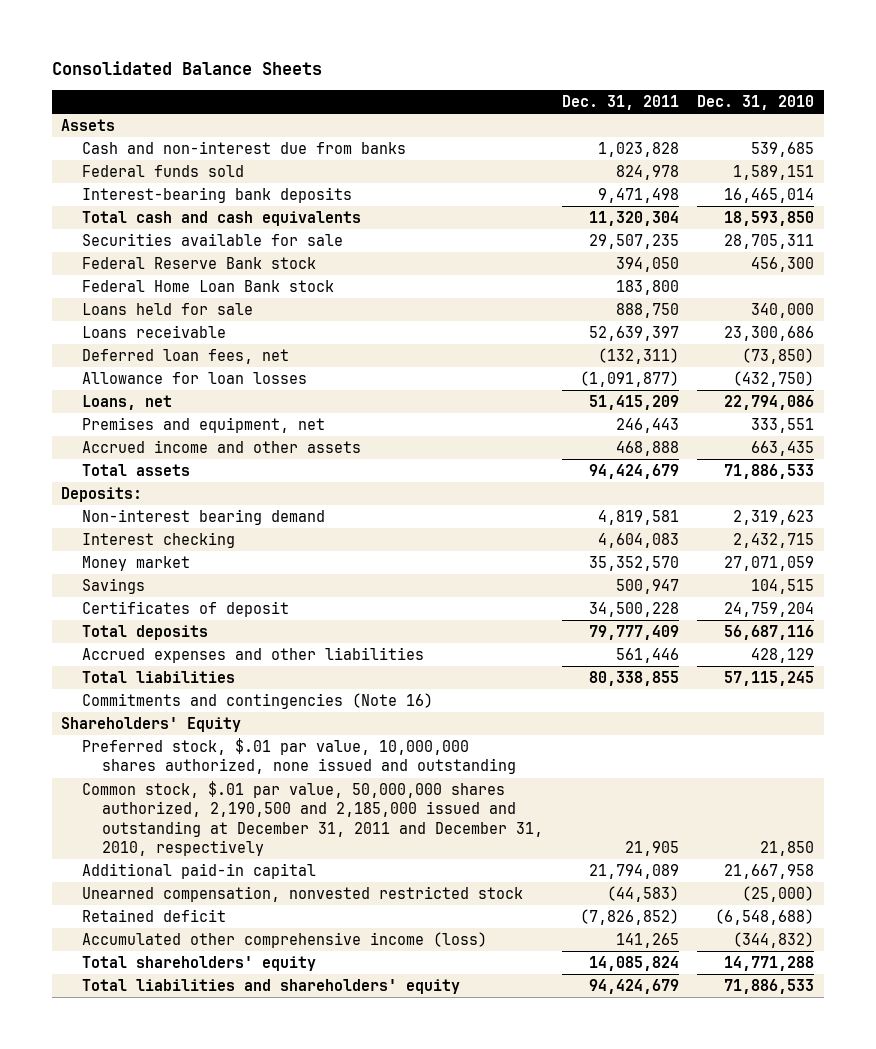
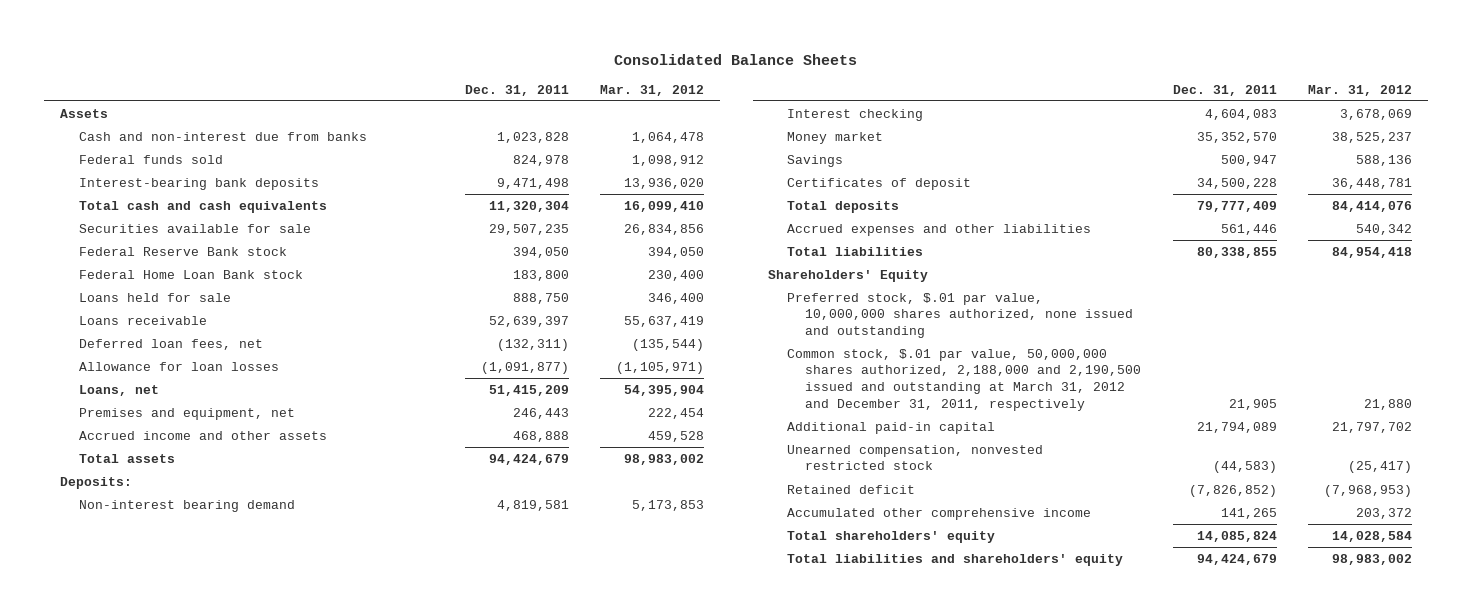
[697,95,815,111] Dec. 31, 2010 -> none
none -> [600,84,705,96] Mar. 31, 2012
[81,693,433,710] Commitments and contingencies (Note 16) -> none
[81,781,544,856] Common stock, $.01 par value, 50,000,000 shares authorized, 2,190,500 and 2,185,000 issued and outstanding at December 31, 2011 and December 31, 2010, respectively -> [786,348,1142,411] Common stock, $.01 par value, 50,000,000 shares authorized, 2,188,000 and 2,190,500 issued and outstanding at March 31, 2012 and December 31, 2011, respectively
[81,932,487,949] Accumulated other comprehensive income (loss) -> [786,507,1091,520] Accumulated other comprehensive income

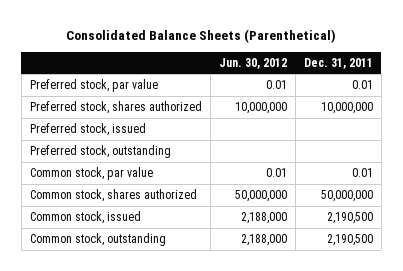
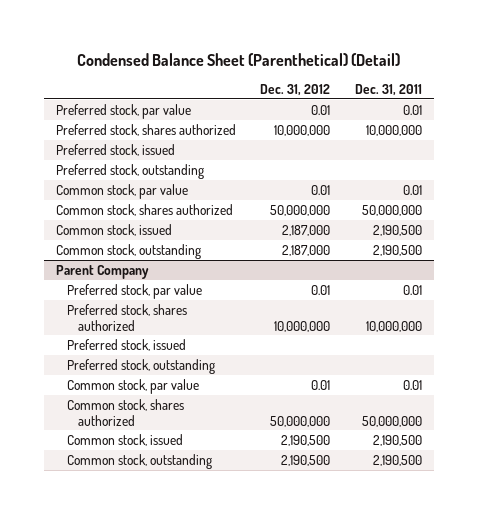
[66,28,337,43] Consolidated Balance Sheets (Parenthetical) -> [76,52,400,66] Condensed Balance Sheet (Parenthetical) (Detail)
[218,57,287,69] Jun. 30, 2012 -> none
none -> [260,84,331,97] Dec. 31, 2012
none -> [56,264,150,279] Parent Company
none -> [67,283,203,299] Preferred stock, par value
none -> [67,303,188,331] Preferred stock, shares authorized
none -> [67,338,187,351] Preferred stock, issued
none -> [67,358,216,374] Preferred stock, outstanding
none -> [67,378,200,394] Common stock, par value
none -> [67,398,185,426] Common stock, shares authorized
none -> [67,433,184,446] Common stock, issued
none -> [67,453,213,469] Common stock, outstanding

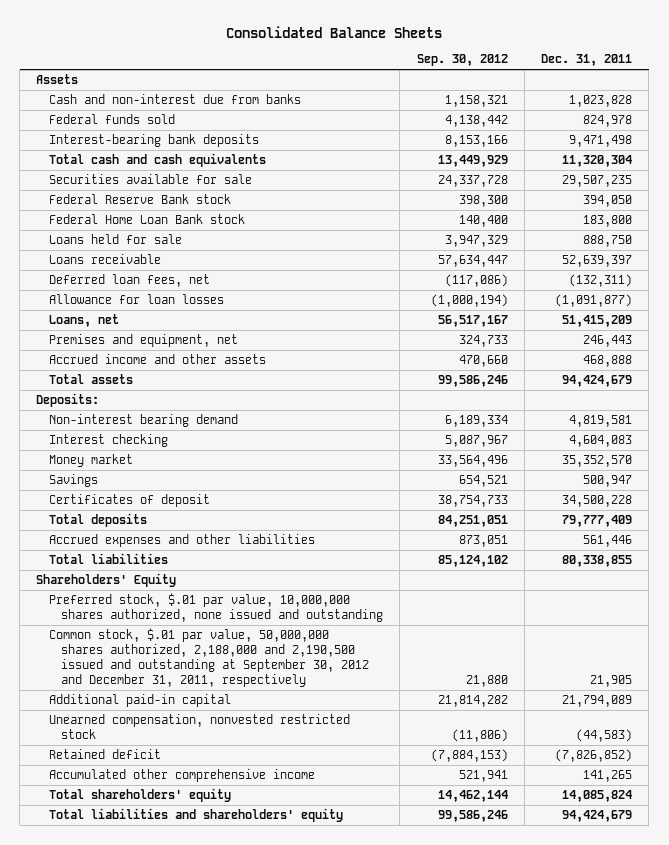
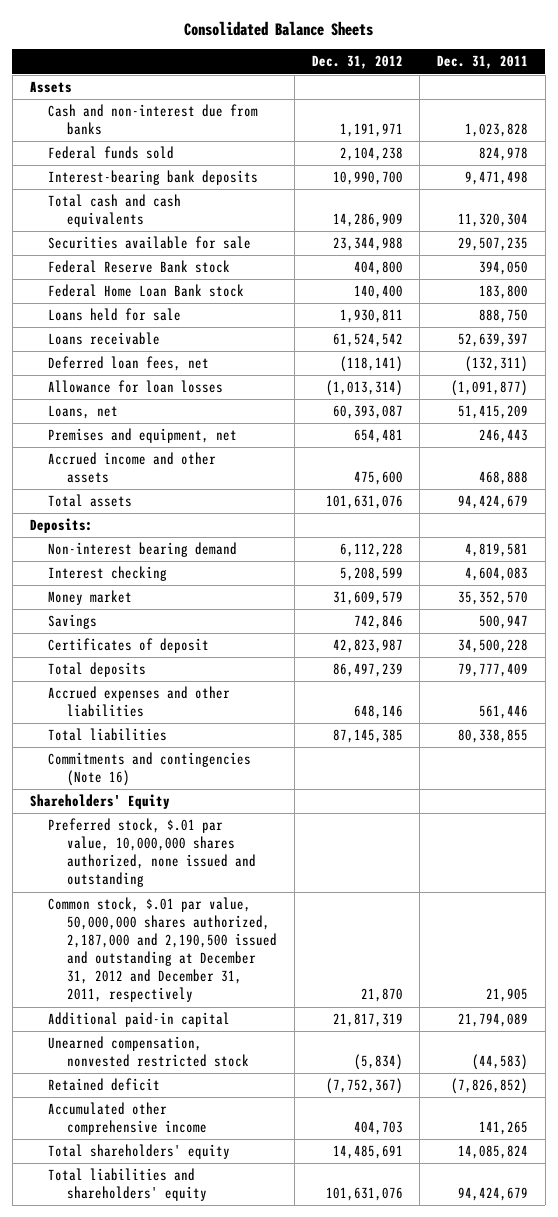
[416,54,508,67] Sep. 30, 2012 -> none
none -> [311,55,403,70] Dec. 31, 2012
none -> [48,752,252,787] Commitments and contingencies (Note 16)
[48,628,370,687] Common stock, $.01 par value, 50,000,000 shares authorized, 2,188,000 and 2,190,500 issued and outstanding at September 30, 2012 and December 31, 2011, respectively -> [48,897,278,1003] Common stock, $.01 par value, 50,000,000 shares authorized, 2,187,000 and 2,190,500 issued and outstanding at December 31, 2012 and December 31, 2011, respectively

